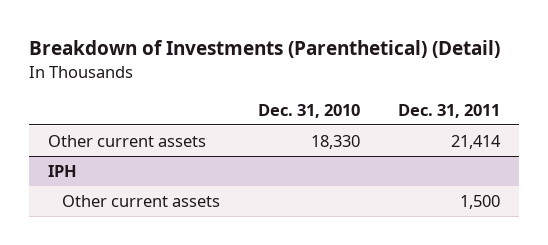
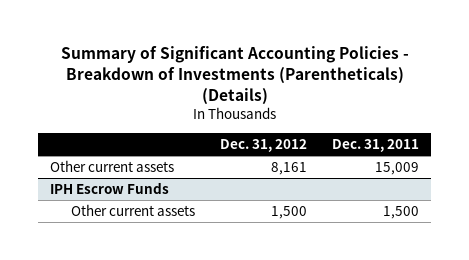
[29,40,501,59] Breakdown of Investments (Parenthetical) (Detail) -> [60,45,409,106] Summary of Significant Accounting Policies - Breakdown of Investments (Parentheticals) (Details)
[257,103,360,118] Dec. 31, 2010 -> none
none -> [219,139,307,153] Dec. 31, 2012
[48,165,78,178] IPH -> none
[450,135,501,150] 21,414 -> [374,162,419,176] 15,009
none -> [50,182,170,195] IPH Escrow Funds

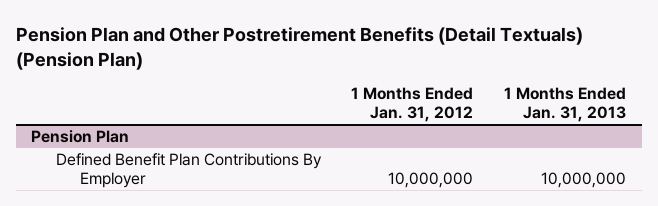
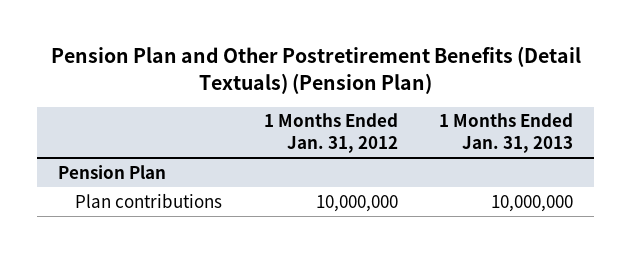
[55,153,322,189] Defined Benefit Plan Contributions By Employer -> [75,192,223,208] Plan contributions

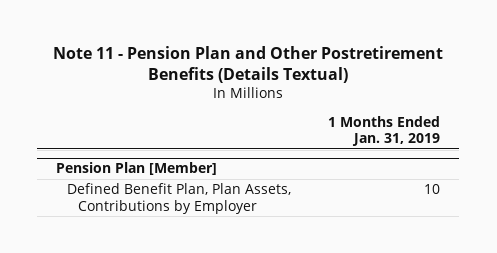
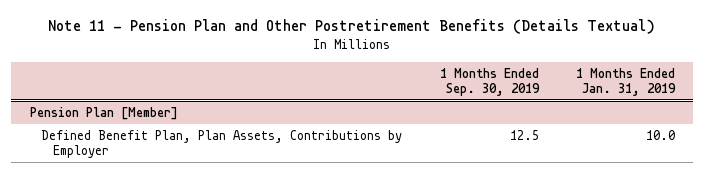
none -> [439,67,540,96] 1 Months Ended Sep. 30, 2019
[424,184,441,195] 10 -> [645,129,675,140] 10.0

